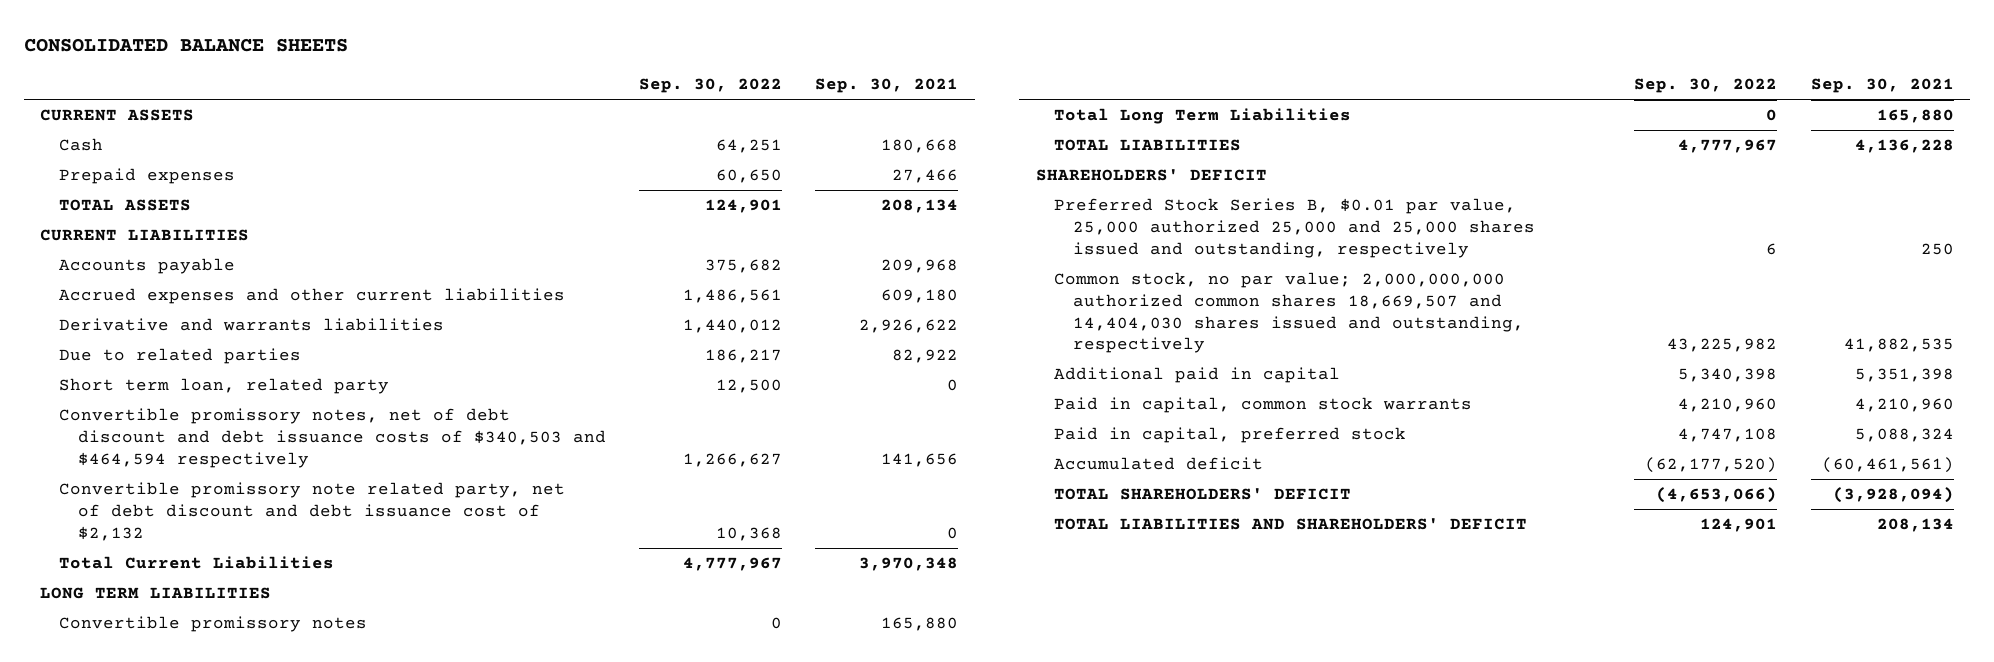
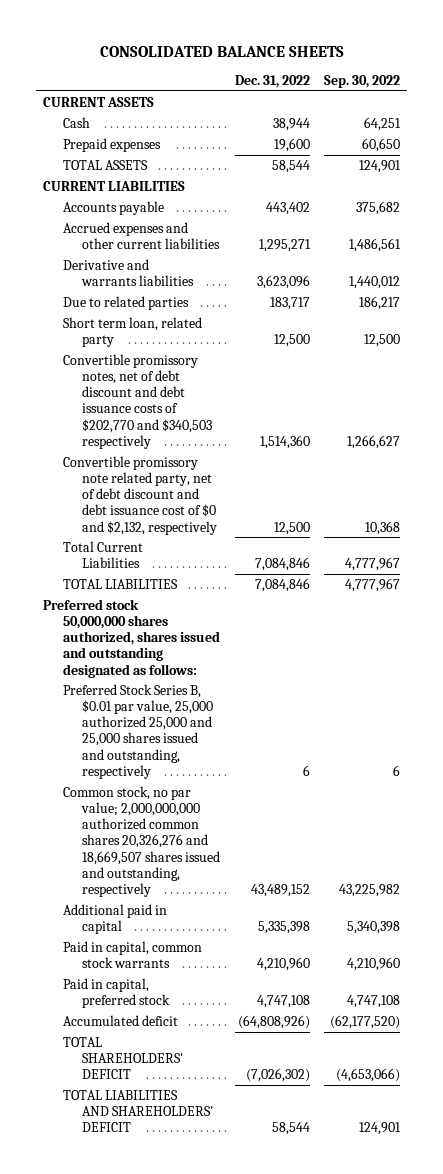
[815,78,959,94] Sep. 30, 2021 -> none
none -> [234,74,310,88] Dec. 31, 2022
[58,408,606,468] Convertible promissory notes, net of debt discount and debt issuance costs of $340,503 and $464,594 respectively -> [62,353,213,449] Convertible promissory notes, net of debt discount and debt issuance costs of $202,770 and $340,503 respectively
[58,482,565,541] Convertible promissory note related party, net of debt discount and debt issuance cost of $2,132 -> [62,455,218,535] Convertible promissory note related party, net of debt discount and debt issuance cost of $0 and $2,132, respectively
[40,587,272,600] LONG TERM LIABILITIES -> none
[58,616,367,633] Convertible promissory notes -> none
[1054,108,1352,125] Total Long Term Liabilities -> none
[1035,169,1267,182] SHAREHOLDERS' DEFICIT -> none
none -> [43,598,220,678] Preferred stock 50,000,000 shares authorized, shares issued and outstanding designated as follows:
[1054,272,1525,354] Common stock, no par value; 2,000,000,000 authorized common shares 18,669,507 and 14,404,030 shares issued and outstanding, respectively -> [62,785,221,897] Common stock, no par value; 2,000,000,000 authorized common shares 20,326,276 and 18,669,507 shares issued and outstanding, respectively

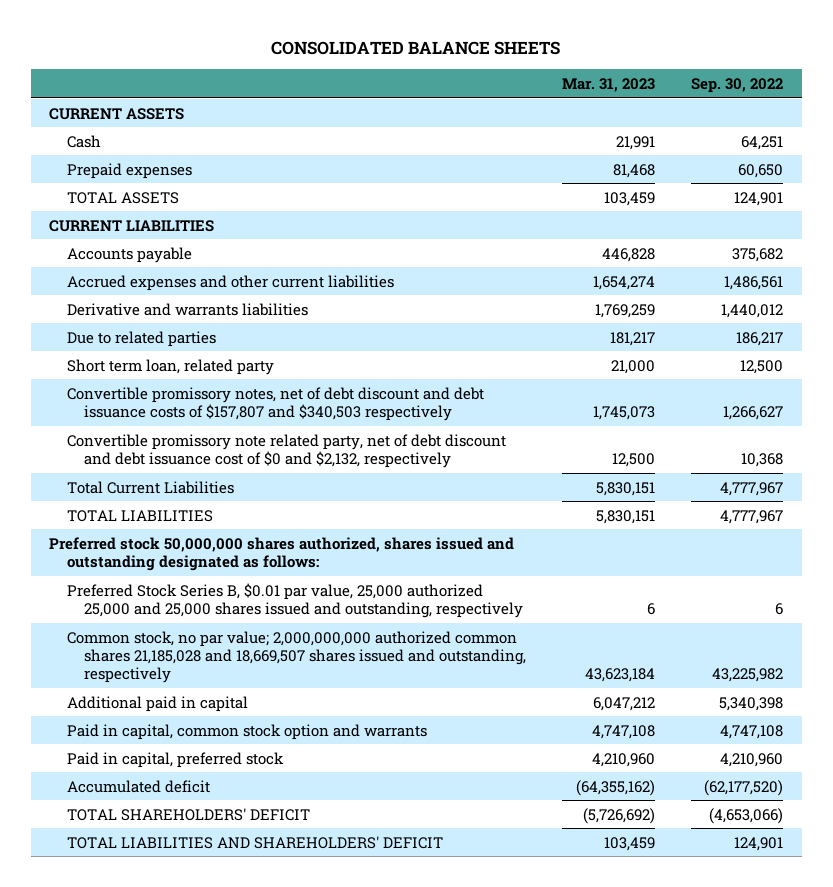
[234,74,310,88] Dec. 31, 2022 -> none
none -> [562,77,656,92] Mar. 31, 2023
[62,353,213,449] Convertible promissory notes, net of debt discount and debt issuance costs of $202,770 and $340,503 respectively -> [66,386,484,421] Convertible promissory notes, net of debt discount and debt issuance costs of $157,807 and $340,503 respectively
[62,785,221,897] Common stock, no par value; 2,000,000,000 authorized common shares 20,326,276 and 18,669,507 shares issued and outstanding, respectively -> [66,630,527,684] Common stock, no par value; 2,000,000,000 authorized common shares 21,185,028 and 18,669,507 shares issued and outstanding, respectively
[62,940,202,969] Paid in capital, common stock warrants -> [66,723,427,740] Paid in capital, common stock option and warrants
[346,957,400,972] 4,210,960 -> [720,724,784,739] 4,747,108
[346,995,400,1009] 4,747,108 -> [720,752,784,767] 4,210,960

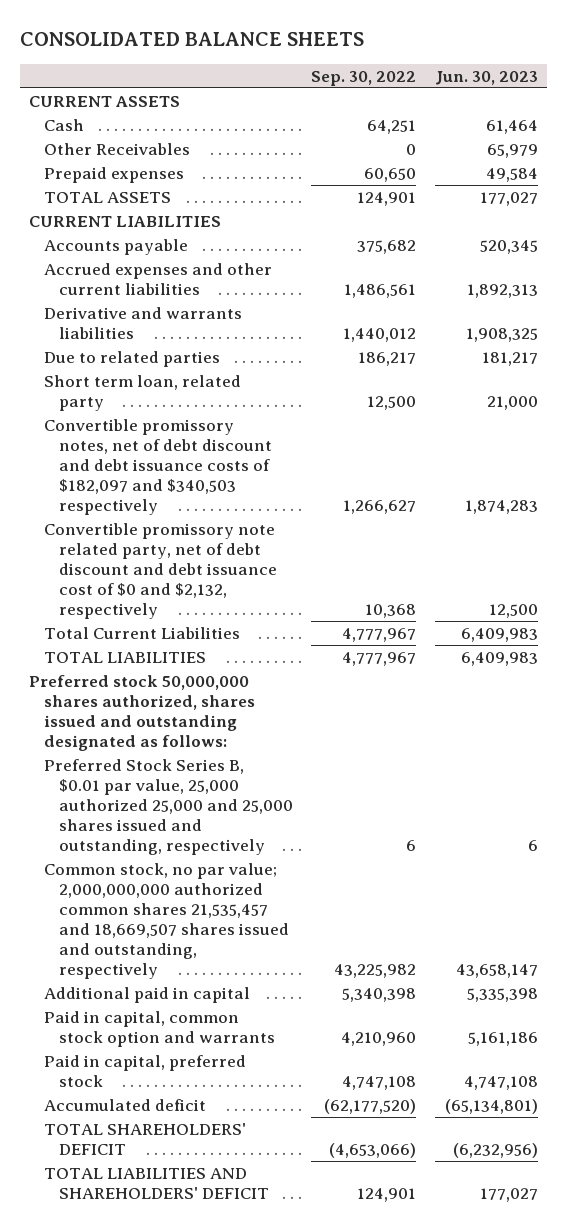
[562,77,656,92] Mar. 31, 2023 -> none
none -> [434,70,538,85] Jun. 30, 2023
none -> [43,143,190,156] Other Receivables
[66,386,484,421] Convertible promissory notes, net of debt discount and debt issuance costs of $157,807 and $340,503 respectively -> [43,419,273,515] Convertible promissory notes, net of debt discount and debt issuance costs of $182,097 and $340,503 respectively
[66,630,527,684] Common stock, no par value; 2,000,000,000 authorized common shares 21,185,028 and 18,669,507 shares issued and outstanding, respectively -> [43,863,290,979] Common stock, no par value; 2,000,000,000 authorized common shares 21,535,457 and 18,669,507 shares issued and outstanding, respectively
[720,724,784,739] 4,747,108 -> [341,1032,417,1047] 4,210,960
[720,752,784,767] 4,210,960 -> [342,1076,417,1091] 4,747,108

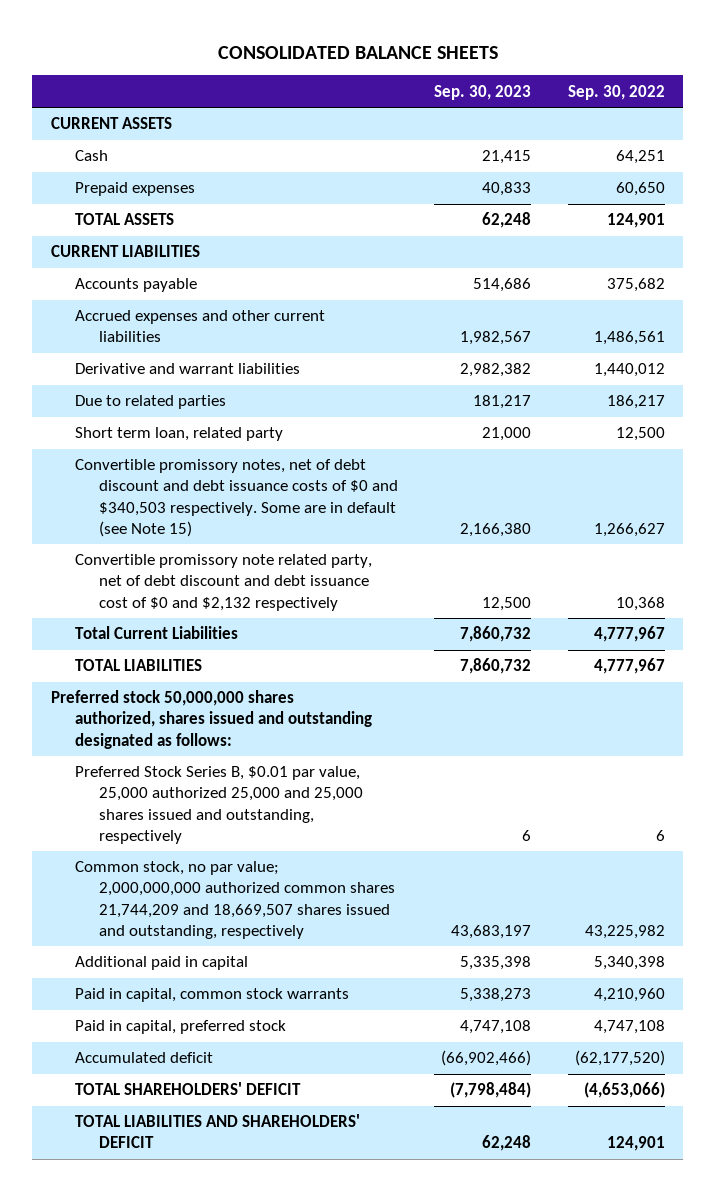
[434,70,538,85] Jun. 30, 2023 -> none
none -> [434,84,532,100] Sep. 30, 2023
[43,143,190,156] Other Receivables -> none
[43,307,242,340] Derivative and warrants liabilities -> [74,363,300,375] Derivative and warrant liabilities
[43,419,273,515] Convertible promissory notes, net of debt discount and debt issuance costs of $182,097 and $340,503 respectively -> [74,459,398,537] Convertible promissory notes, net of debt discount and debt issuance costs of $0 and $340,503 respectively. Some are in default (see Note 15)
[43,523,278,619] Convertible promissory note related party, net of debt discount and debt issuance cost of $0 and $2,132, respectively -> [74,554,372,611] Convertible promissory note related party, net of debt discount and debt issuance cost of $0 and $2,132 respectively
[43,863,290,979] Common stock, no par value; 2,000,000,000 authorized common shares 21,535,457 and 18,669,507 shares issued and outstanding, respectively -> [74,861,395,939] Common stock, no par value; 2,000,000,000 authorized common shares 21,744,209 and 18,669,507 shares issued and outstanding, respectively
[43,1011,276,1048] Paid in capital, common stock option and warrants -> [74,988,349,1003] Paid in capital, common stock warrants

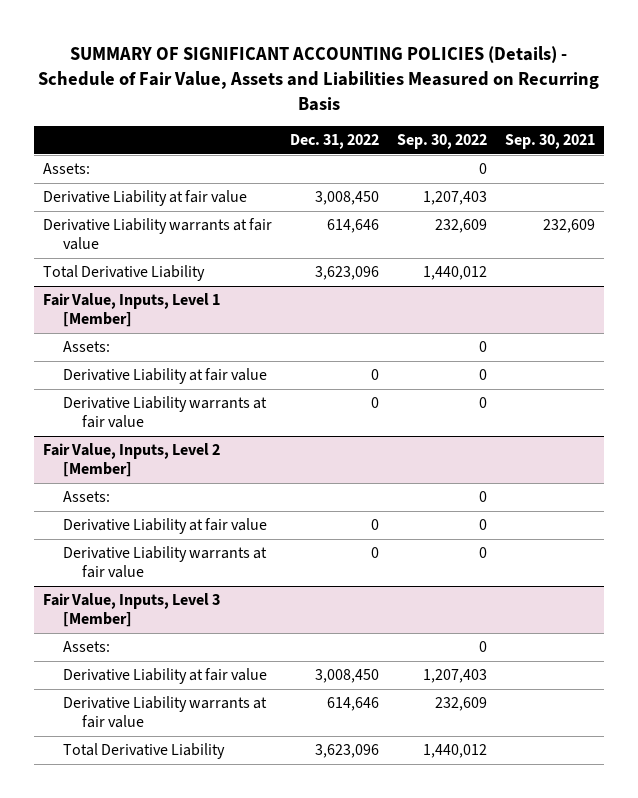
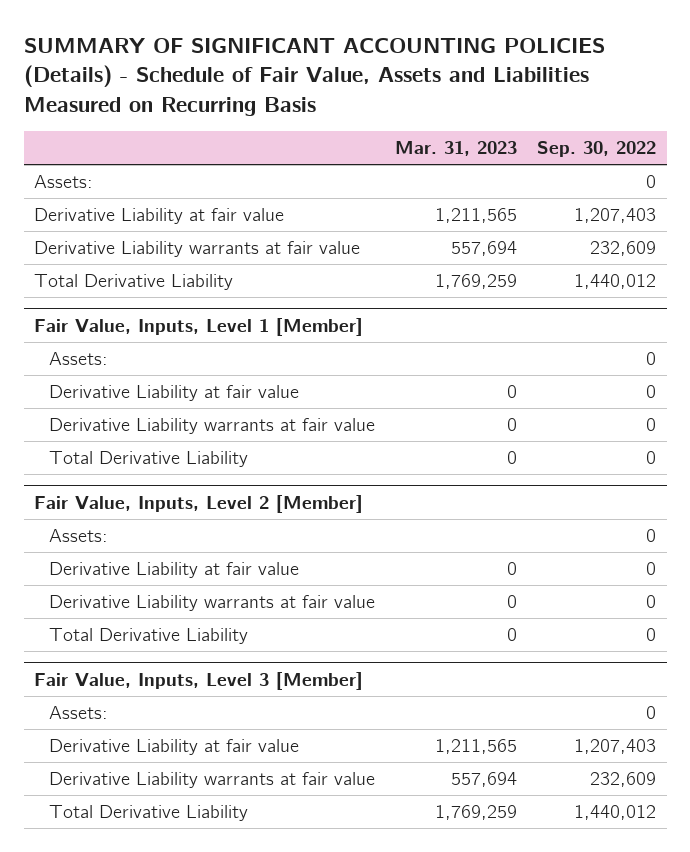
[290,134,380,150] Dec. 31, 2022 -> none
[504,134,595,150] Sep. 30, 2021 -> none
none -> [395,140,518,156] Mar. 31, 2023
none -> [48,451,248,468] Total Derivative Liability
none -> [48,628,248,645] Total Derivative Liability

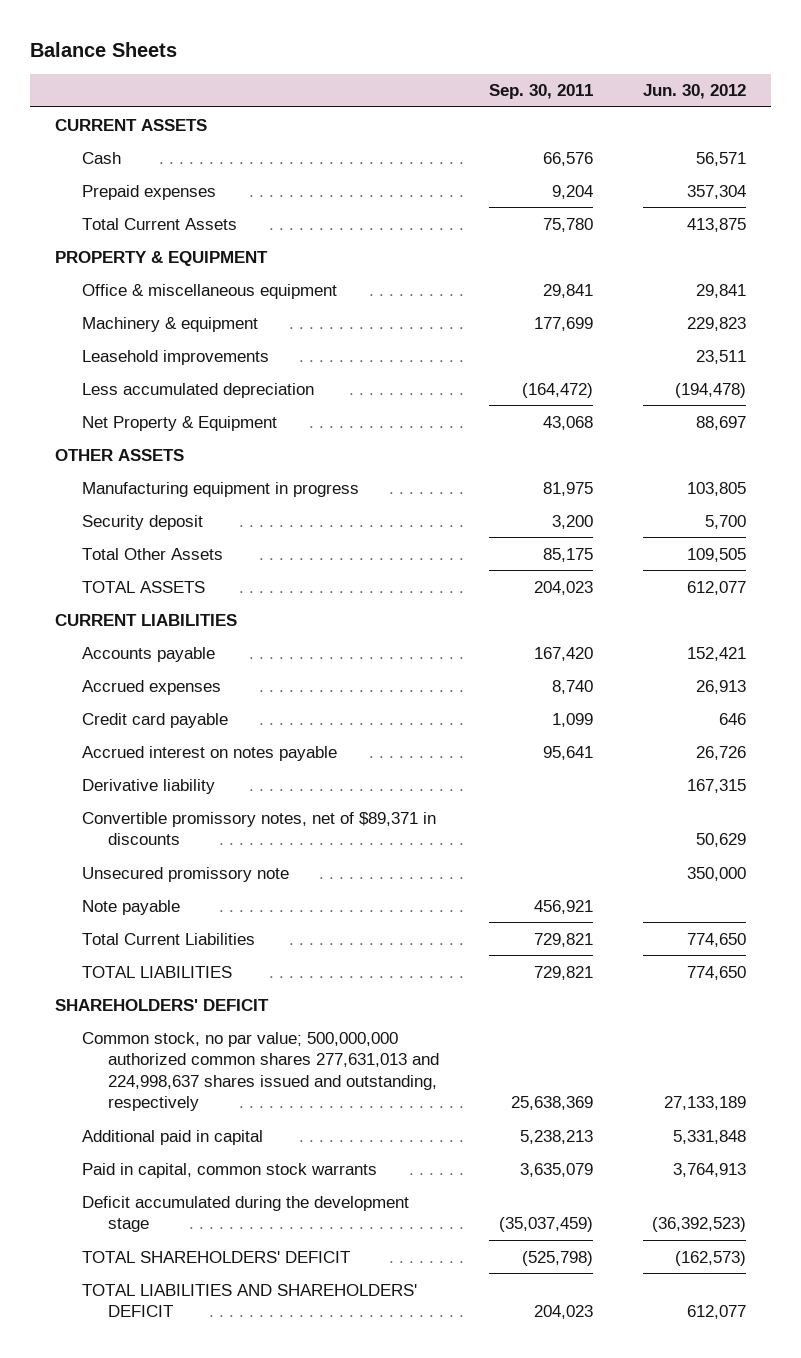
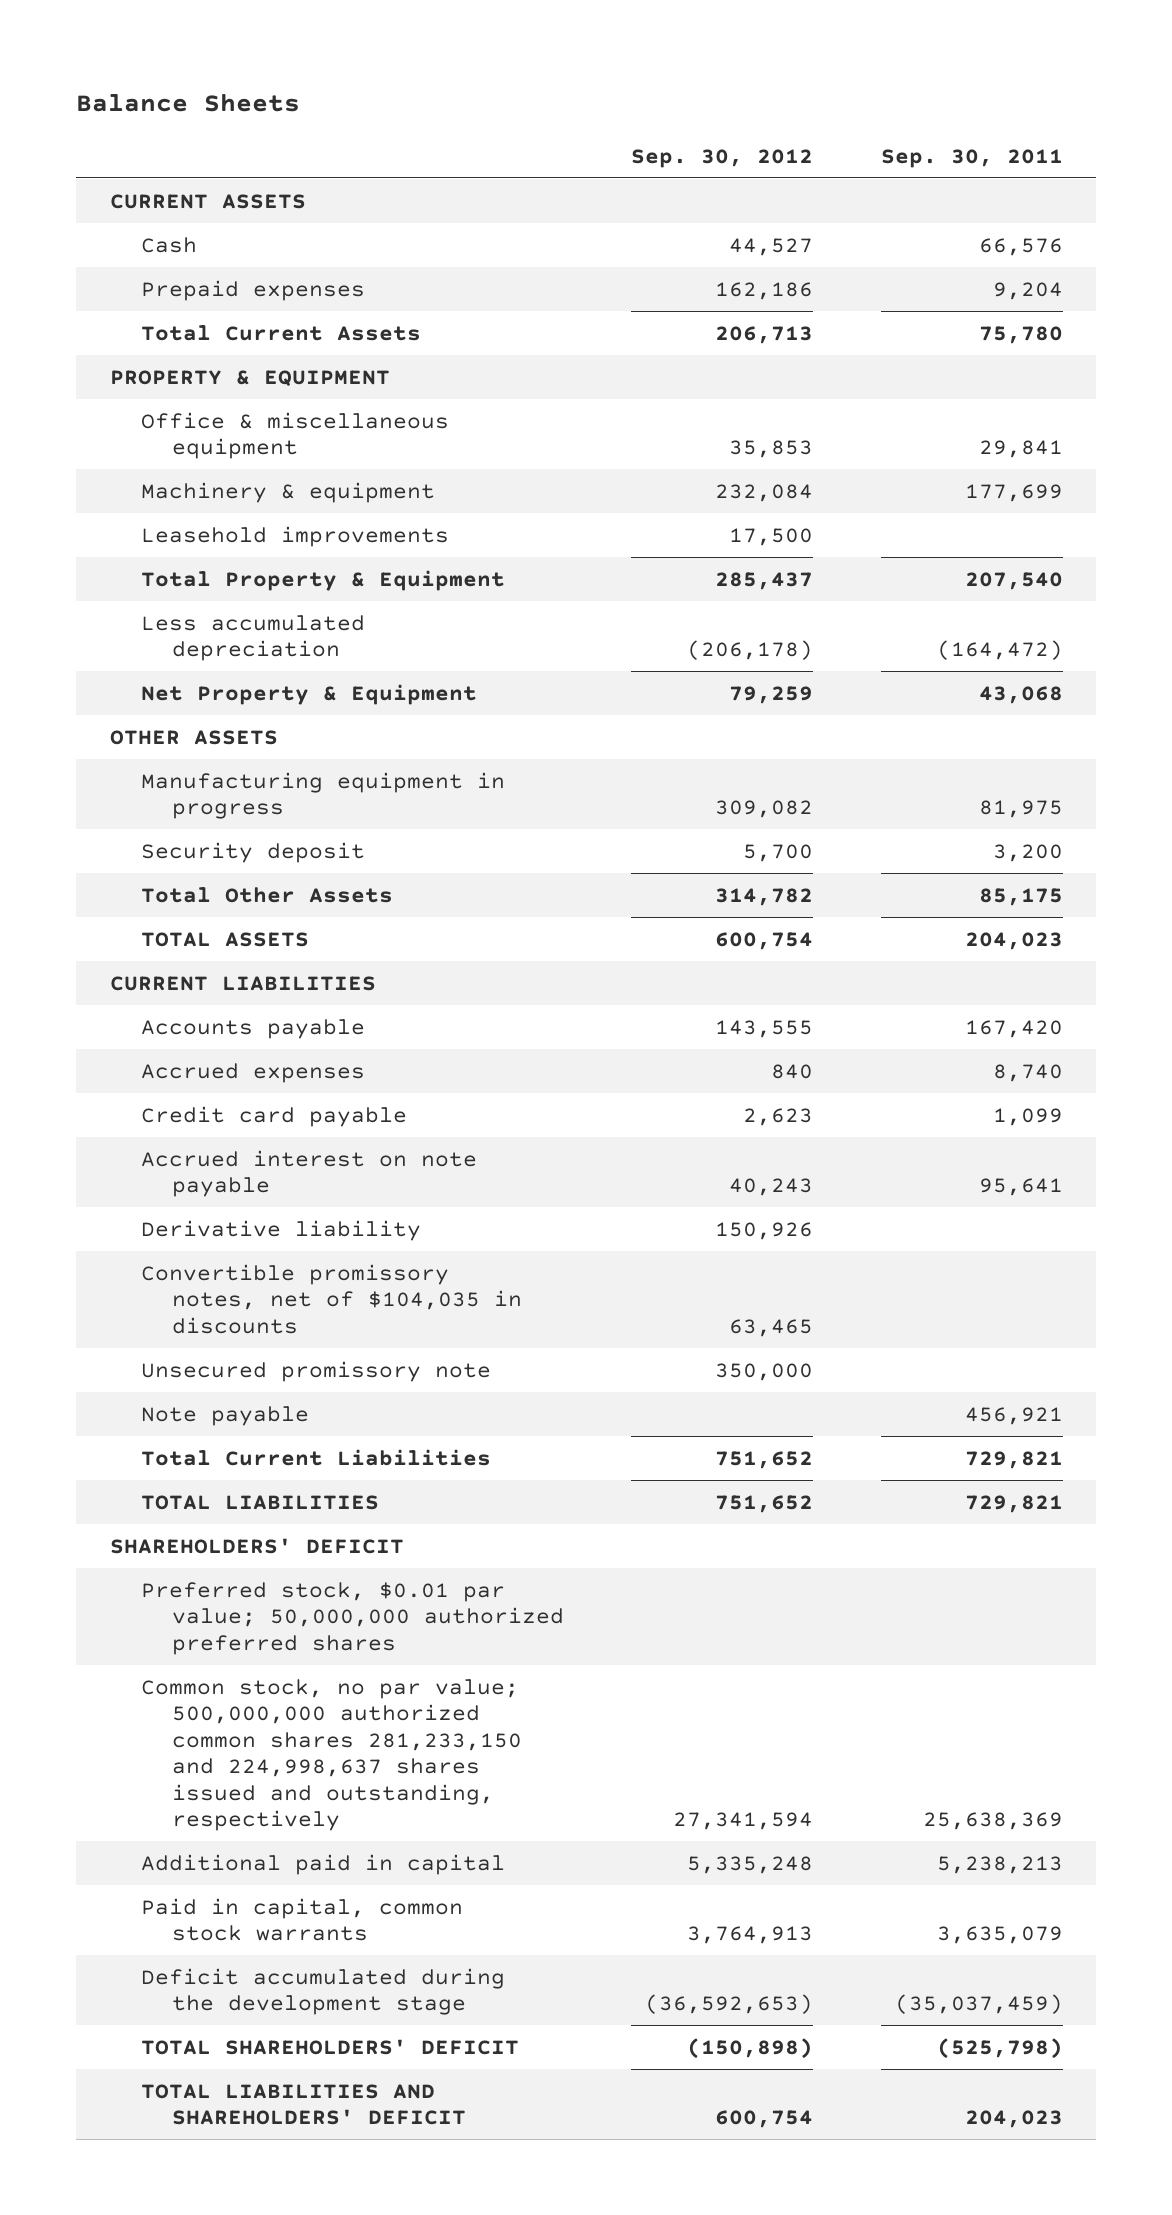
[643,84,747,100] Jun. 30, 2012 -> none
none -> [631,148,814,168] Sep. 30, 2012
none -> [140,569,505,591] Total Property & Equipment
[81,745,337,761] Accrued interest on notes payable -> [140,1149,477,1198] Accrued interest on note payable
[81,811,436,846] Convertible promissory notes, net of $89,371 in discounts -> [140,1263,522,1334] Convertible promissory notes, net of $104,035 in discounts
none -> [140,1581,564,1655] Preferred stock, $0.01 par value; 50,000,000 authorized preferred shares
[81,1031,440,1112] Common stock, no par value; 500,000,000 authorized common shares 277,631,013 and 224,998,637 shares issued and outstanding, respectively -> [140,1678,522,1832] Common stock, no par value; 500,000,000 authorized common shares 281,233,150 and 224,998,637 shares issued and outstanding, respectively

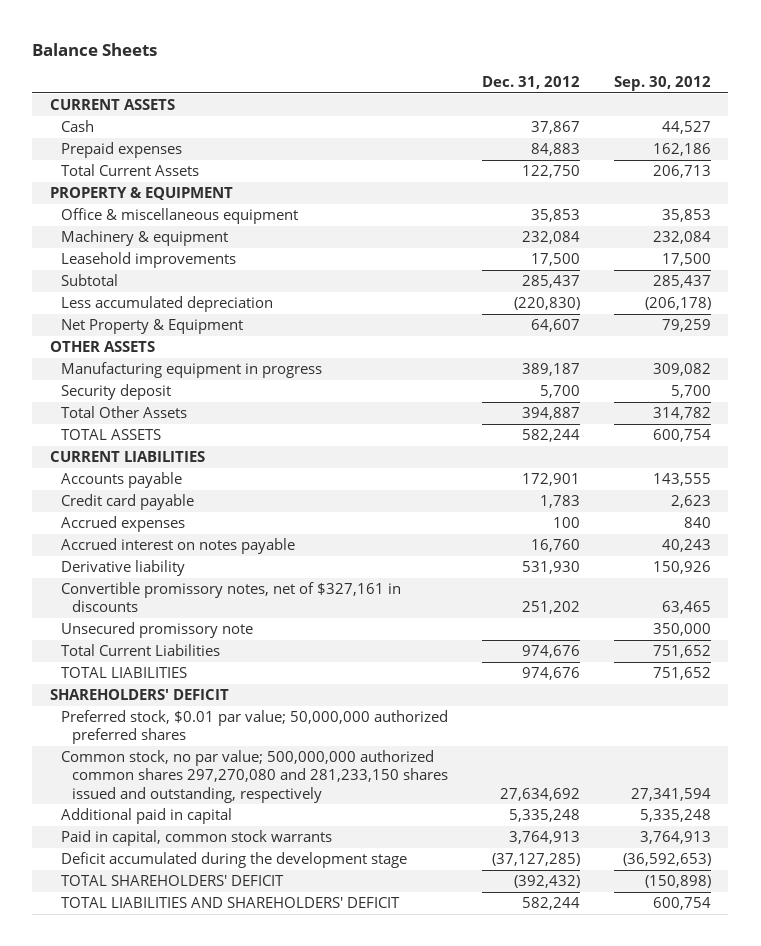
[880,148,1063,168] Sep. 30, 2011 -> none
none -> [481,75,580,89] Dec. 31, 2012
[140,569,505,591] Total Property & Equipment -> [60,274,118,287] Subtotal
[140,1062,365,1083] Accrued expenses -> [60,516,185,533] Accrued expenses
[140,1149,477,1198] Accrued interest on note payable -> [60,538,295,555] Accrued interest on notes payable
[140,1263,522,1334] Convertible promissory notes, net of $104,035 in discounts -> [60,582,401,613] Convertible promissory notes, net of $327,161 in discounts
[140,1405,309,1426] Note payable -> none
[140,1678,522,1832] Common stock, no par value; 500,000,000 authorized common shares 281,233,150 and 224,998,637 shares issued and outstanding, respectively -> [60,750,448,803] Common stock, no par value; 500,000,000 authorized common shares 297,270,080 and 281,233,150 shares issued and outstanding, respectively

